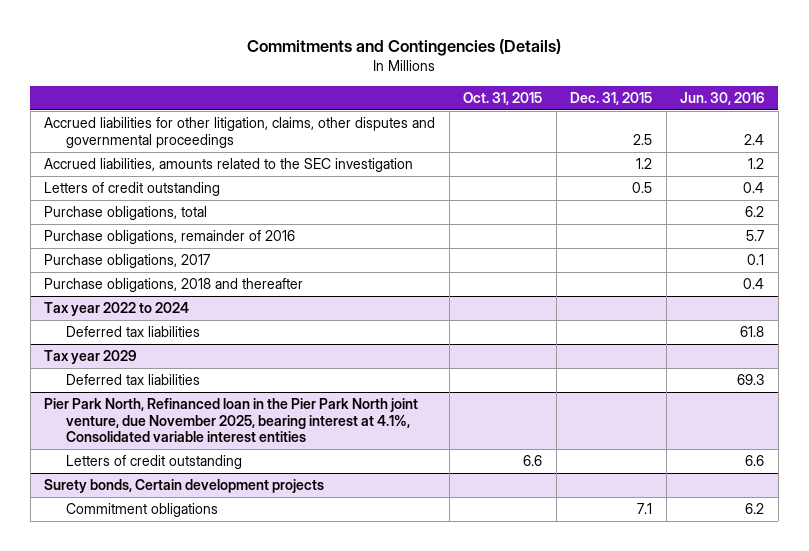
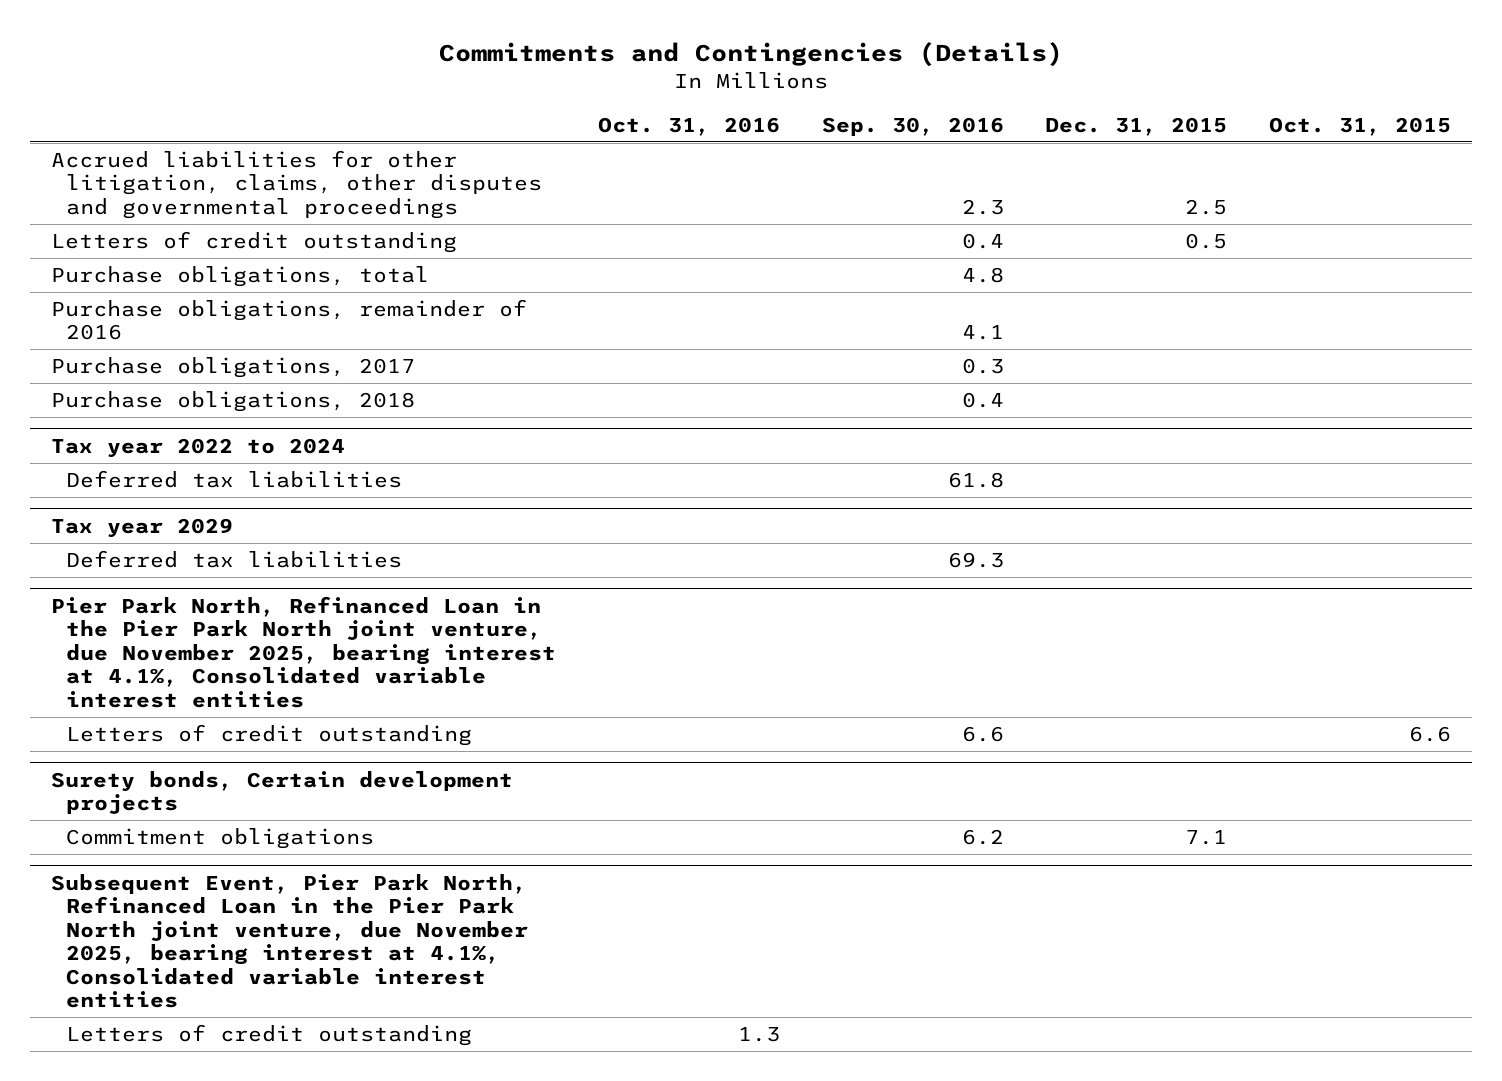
[680,91,765,105] Jun. 30, 2016 -> none
none -> [597,116,780,136] Oct. 31, 2016
none -> [821,116,1004,136] Sep. 30, 2016
[44,158,414,173] Accrued liabilities, amounts related to the SEC investigation -> none
[44,278,304,293] Purchase obligations, 2018 and thereafter -> [51,390,416,412] Purchase obligations, 2018
[44,398,419,443] Pier Park North, Refinanced loan in the Pier Park North joint venture, due November 2025, bearing interest at 4.1%, Consolidated variable interest entities -> [51,595,557,708] Pier Park North, Refinanced Loan in the Pier Park North joint venture, due November 2025, bearing interest at 4.1%, Consolidated variable interest entities
none -> [51,873,529,1009] Subsequent Event, Pier Park North, Refinanced Loan in the Pier Park North joint venture, due November 2025, bearing interest at 4.1%, Consolidated variable interest entities
none -> [66,1023,473,1046] Letters of credit outstanding

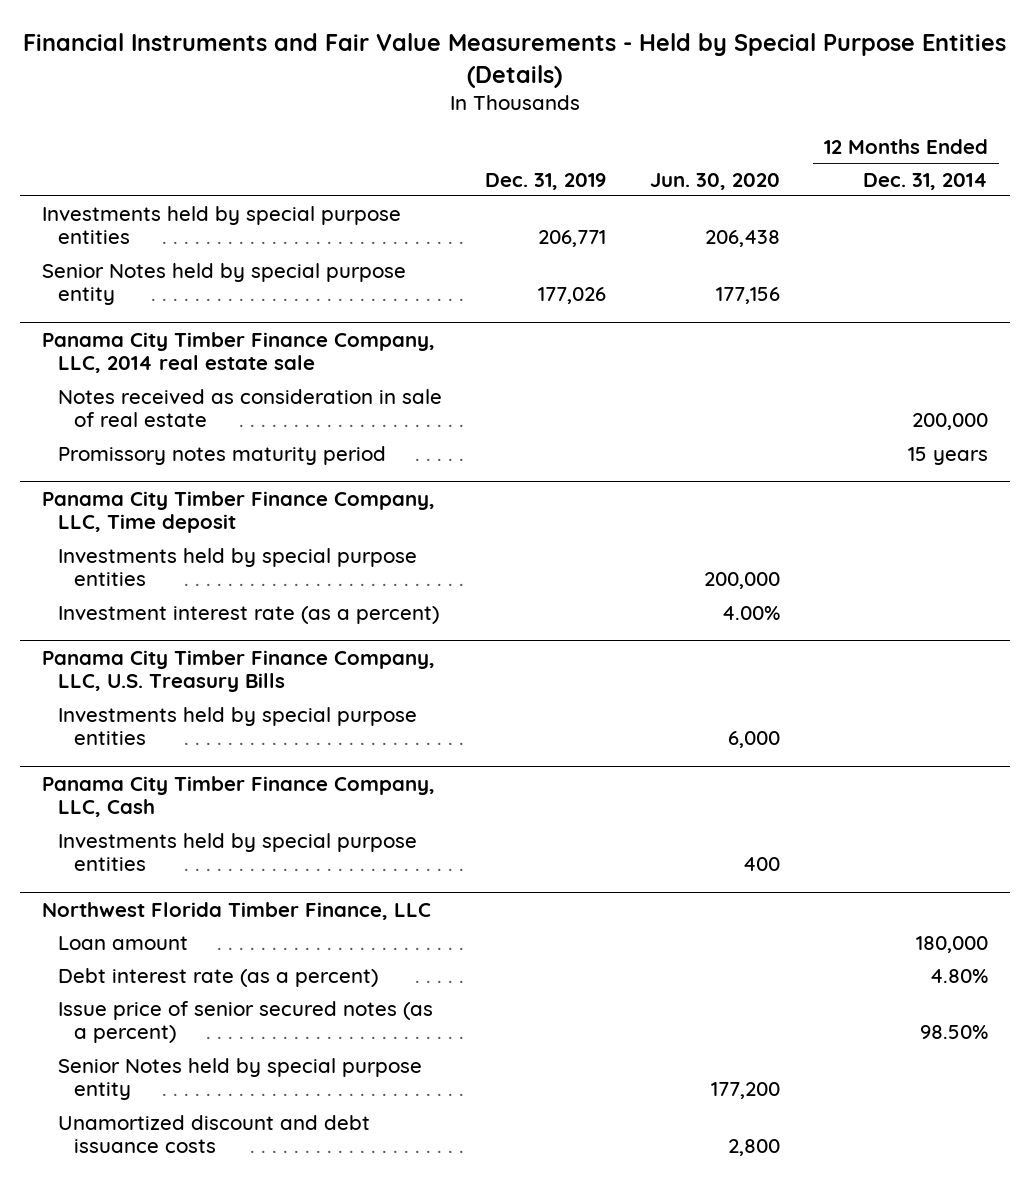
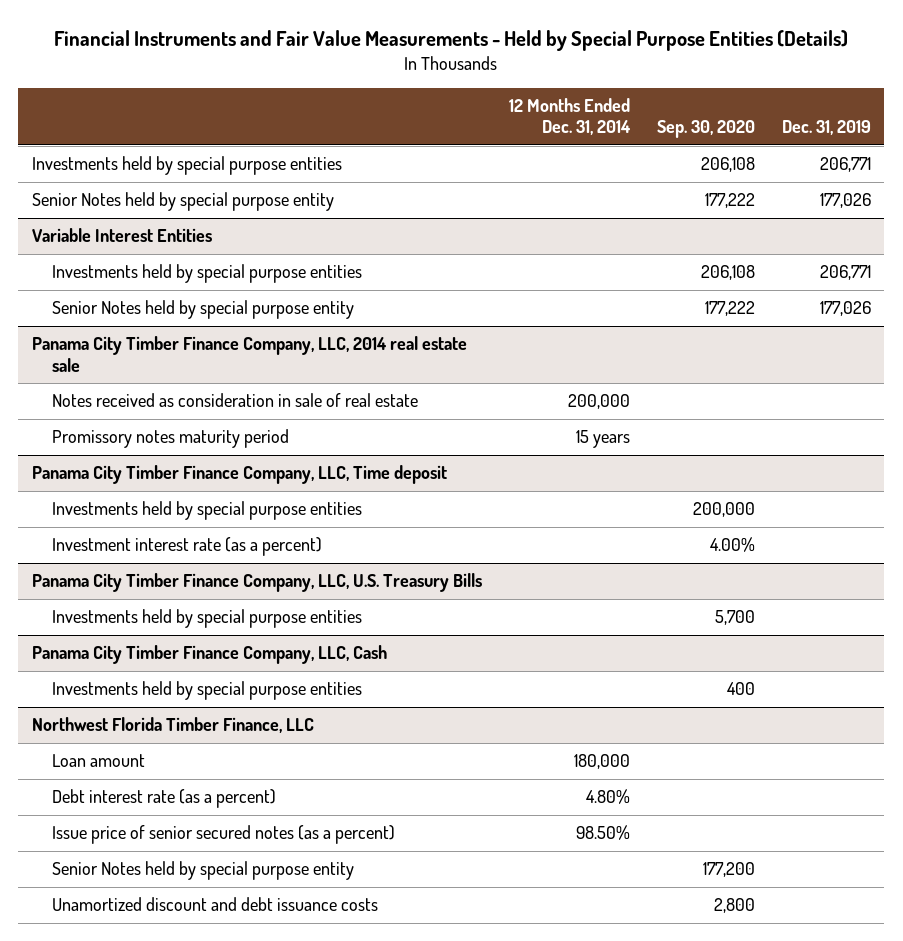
[650,172,781,190] Jun. 30, 2020 -> none
none -> [656,120,755,139] Sep. 30, 2020
none -> [31,228,212,243] Variable Interest Entities
none -> [51,264,362,284] Investments held by special purpose entities
none -> [51,300,354,320] Senior Notes held by special purpose entity

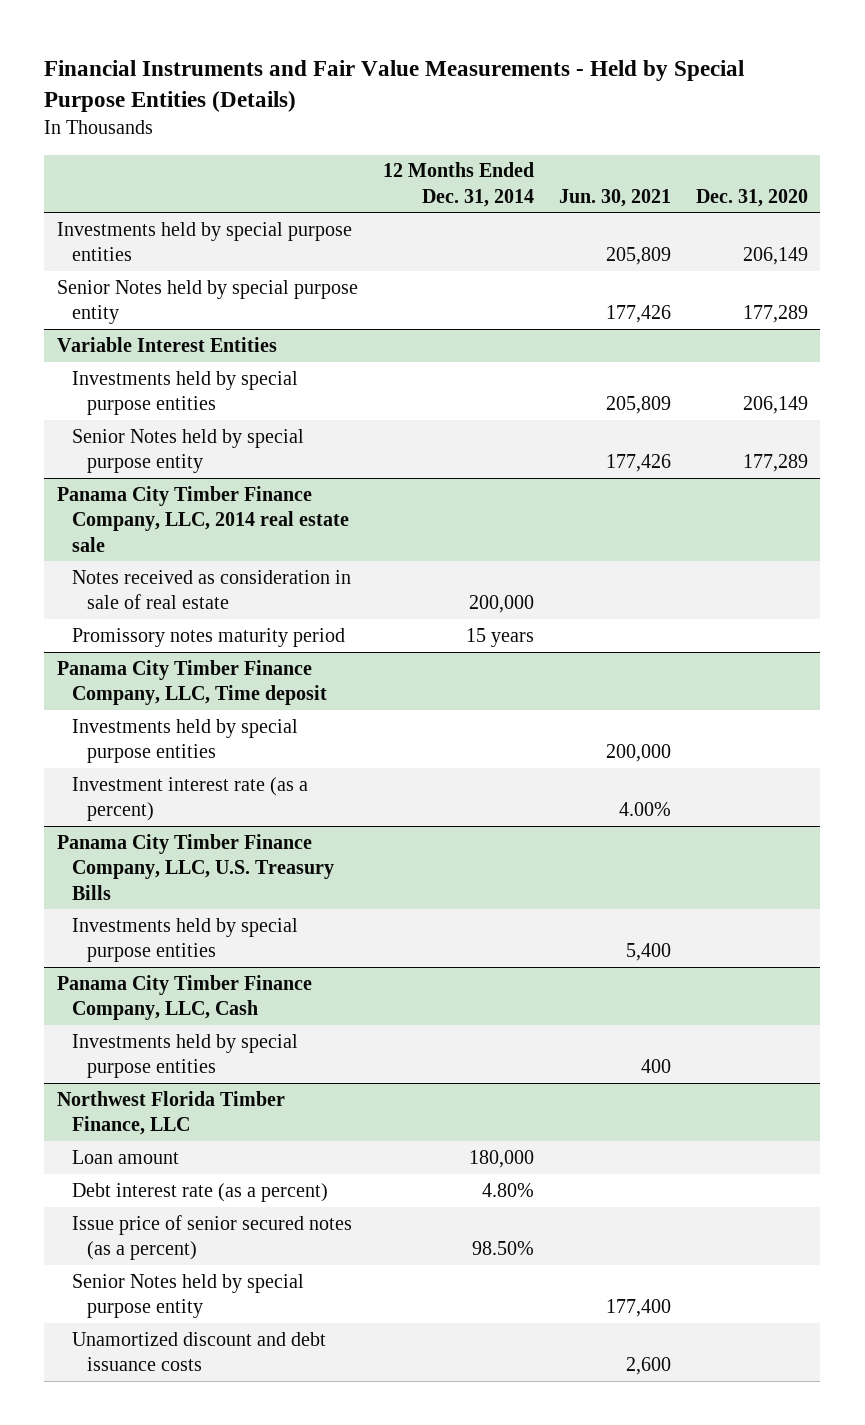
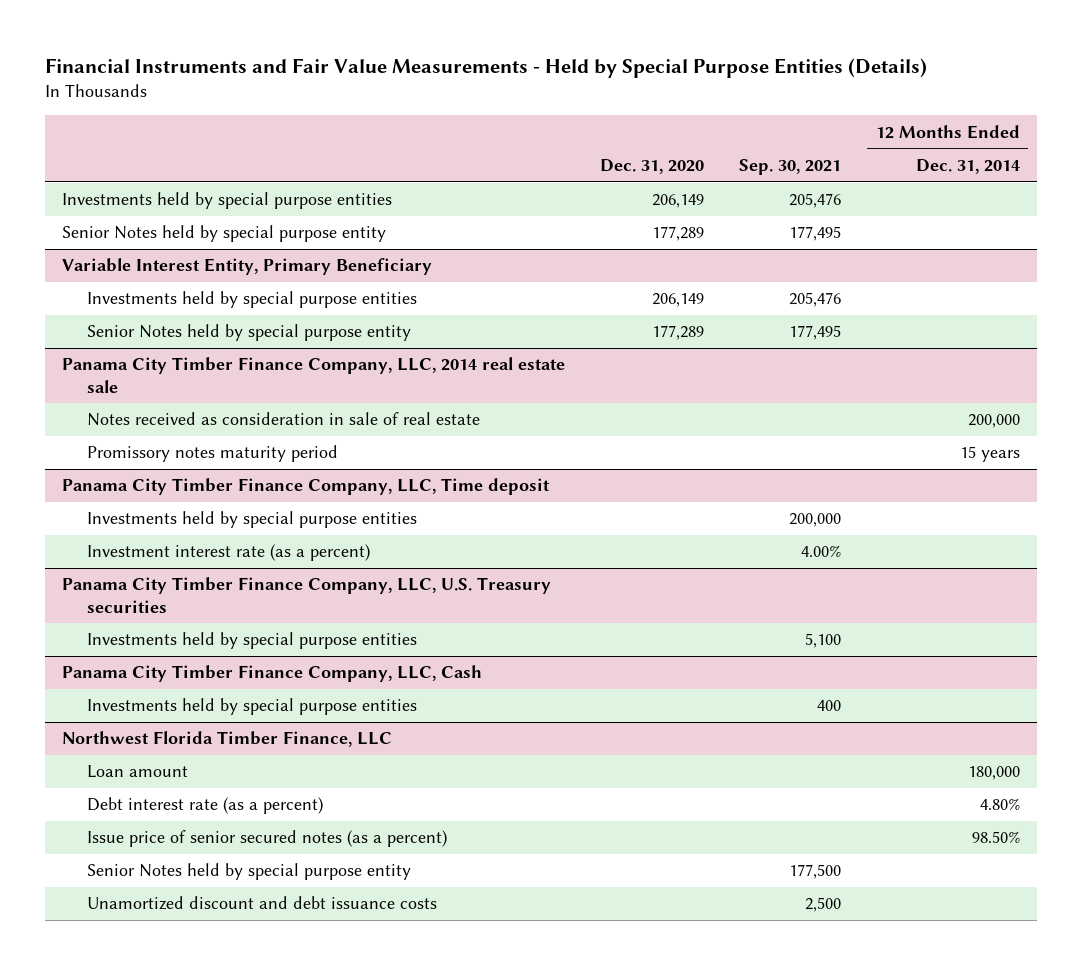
[558,188,671,207] Jun. 30, 2021 -> none
none -> [738,158,841,175] Sep. 30, 2021
[56,336,277,352] Variable Interest Entities -> [62,258,433,276] Variable Interest Entity, Primary Beneficiary
[56,833,334,900] Panama City Timber Finance Company, LLC, U.S. Treasury Bills -> [62,577,552,613] Panama City Timber Finance Company, LLC, U.S. Treasury securities

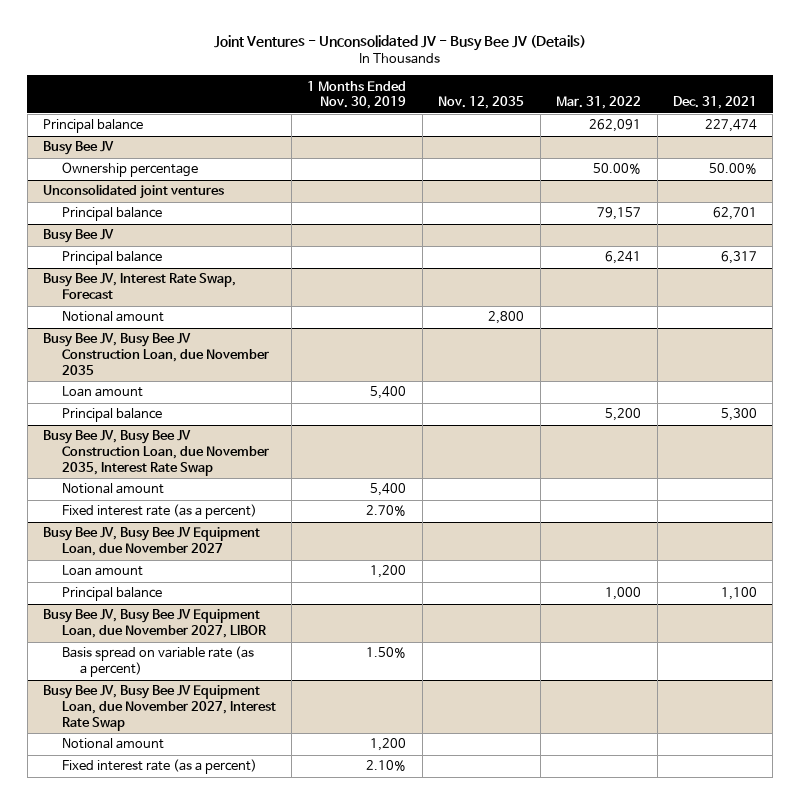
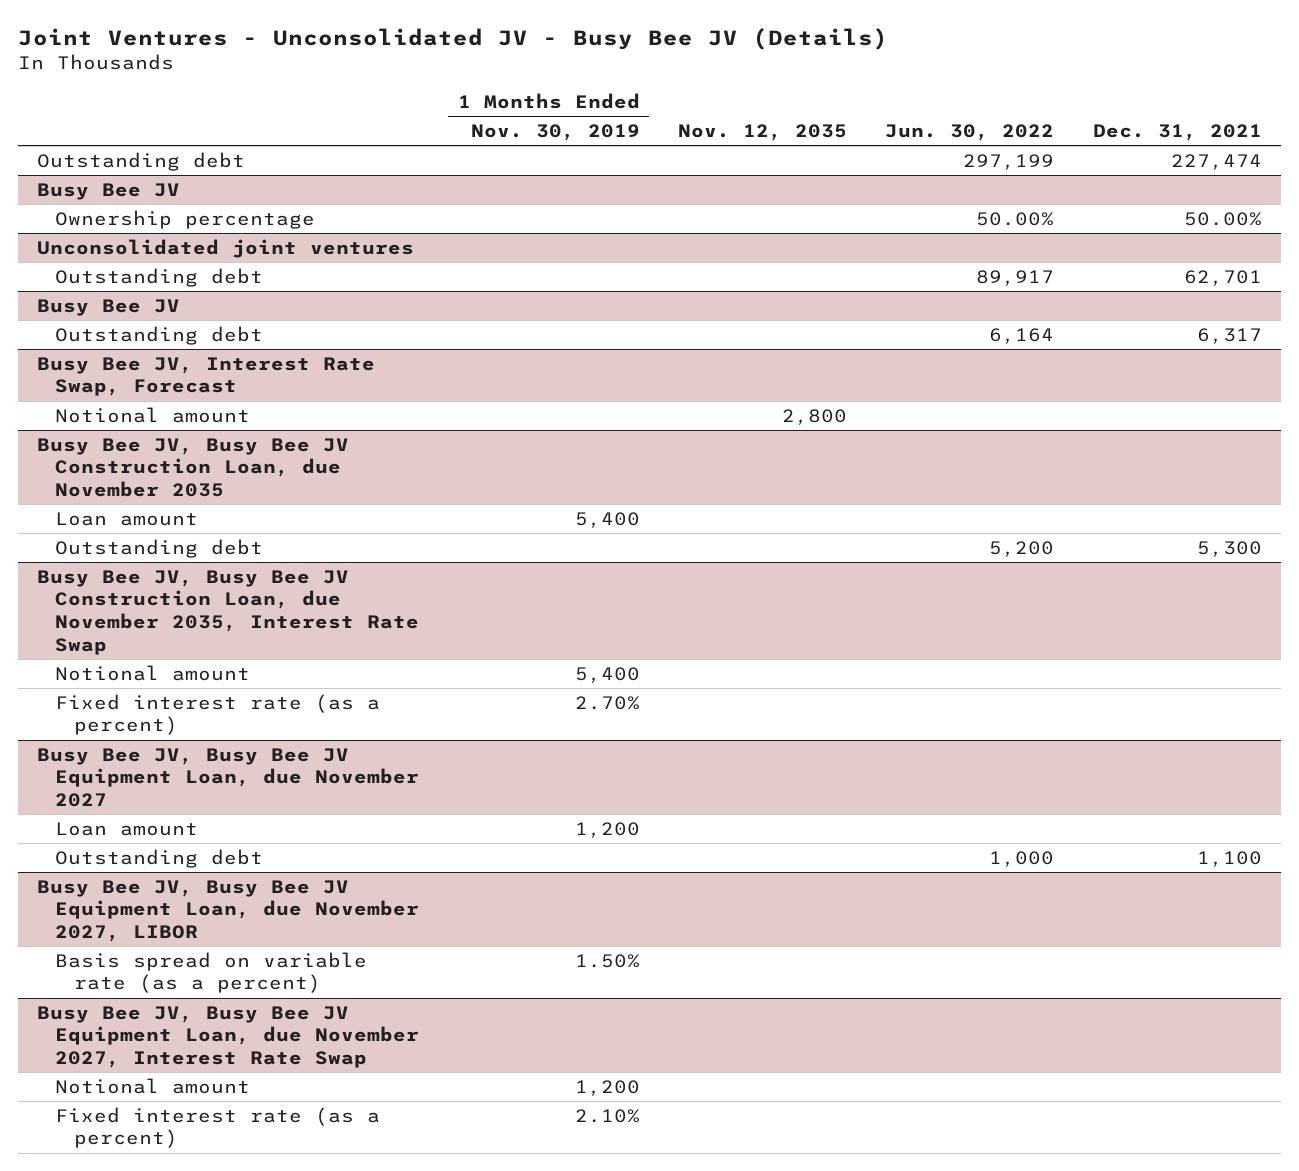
[556,96,642,110] Mar. 31, 2022 -> none
none -> [885,123,1055,141] Jun. 30, 2022
[43,119,144,134] Principal balance -> [36,151,245,171] Outstanding debt
[61,207,162,222] Principal balance -> [55,267,264,287] Outstanding debt
[61,251,162,266] Principal balance -> [55,325,264,345] Outstanding debt
[61,408,162,423] Principal balance -> [55,538,264,558] Outstanding debt
[61,587,162,602] Principal balance -> [55,848,264,868] Outstanding debt

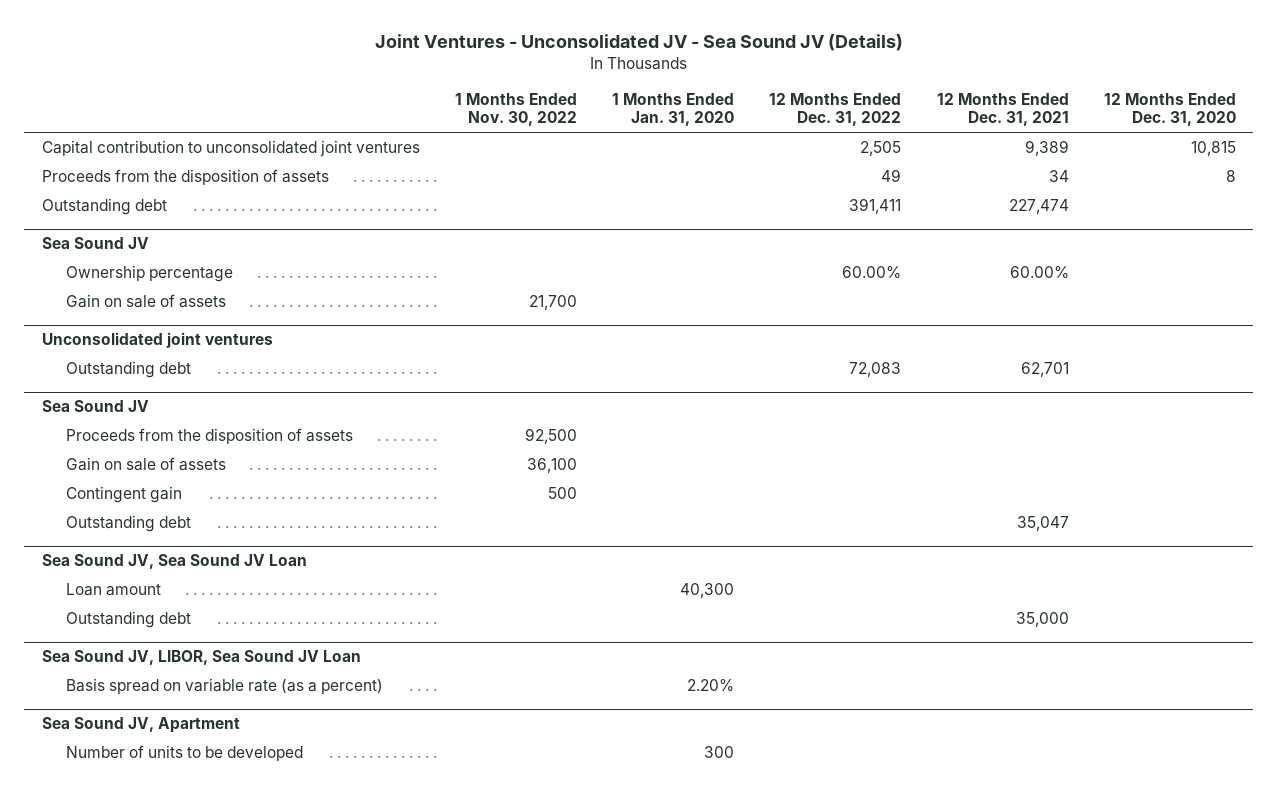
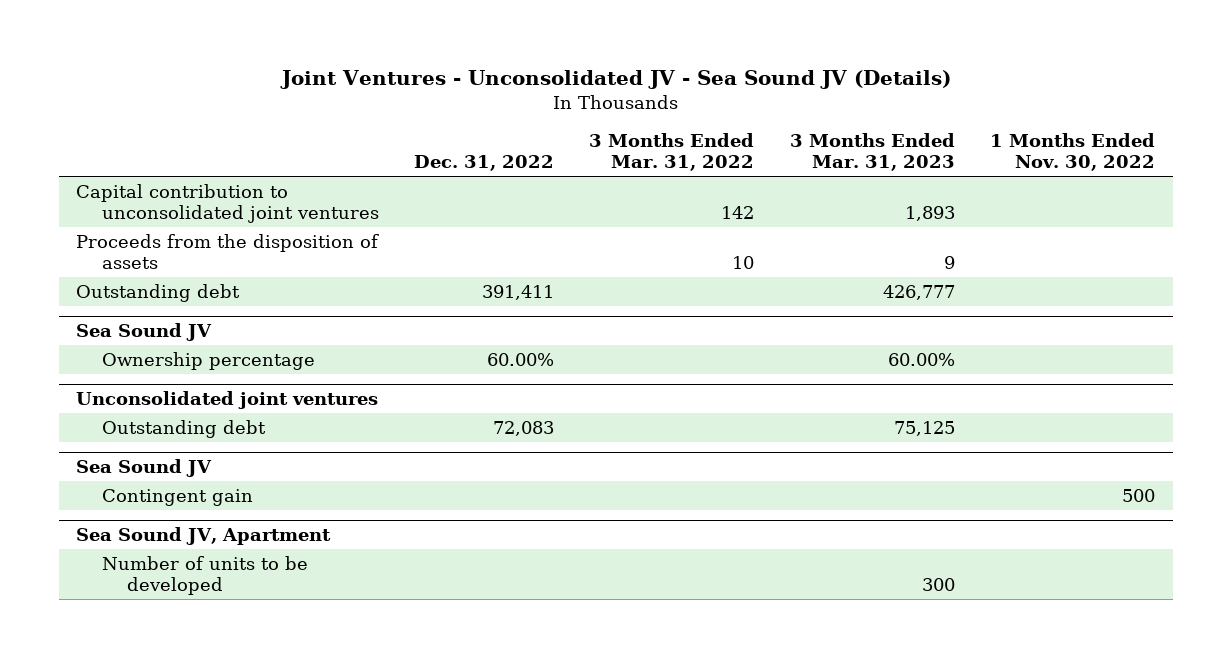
[612,92,735,127] 1 Months Ended Jan. 31, 2020 -> none
[769,92,902,127] 12 Months Ended Dec. 31, 2022 -> none
[936,92,1069,127] 12 Months Ended Dec. 31, 2021 -> none
[1103,92,1236,127] 12 Months Ended Dec. 31, 2020 -> none
none -> [414,155,555,172] Dec. 31, 2022
none -> [589,132,755,172] 3 Months Ended Mar. 31, 2022
none -> [789,132,955,172] 3 Months Ended Mar. 31, 2023
[66,294,227,309] Gain on sale of assets -> none
[66,428,354,445] Proceeds from the disposition of assets -> none
[66,457,227,472] Gain on sale of assets -> none
[66,515,192,533] Outstanding debt -> none
[41,554,307,570] Sea Sound JV, Sea Sound JV Loan -> none
[66,583,162,597] Loan amount -> none
[66,611,192,629] Outstanding debt -> none
[41,650,361,666] Sea Sound JV, LIBOR, Sea Sound JV Loan -> none
[66,678,384,695] Basis spread on variable rate (as a percent) -> none

